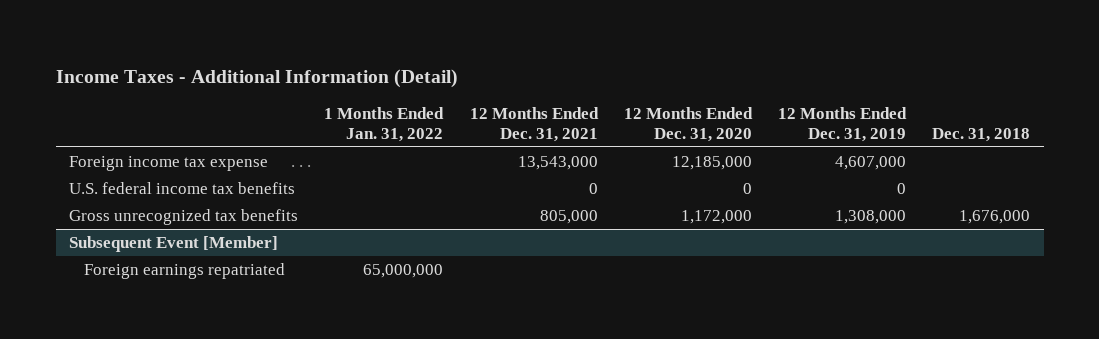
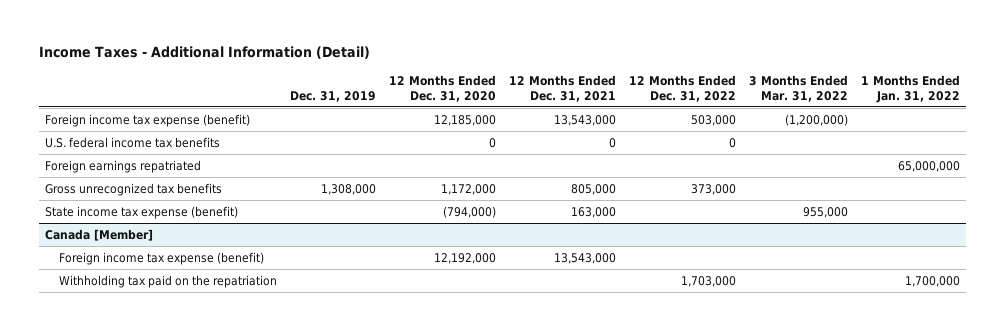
[778,106,908,142] 12 Months Ended Dec. 31, 2019 -> none
[932,127,1031,142] Dec. 31, 2018 -> none
none -> [289,90,376,102] Dec. 31, 2019
none -> [628,75,736,102] 12 Months Ended Dec. 31, 2022
none -> [748,75,848,102] 3 Months Ended Mar. 31, 2022
[69,155,269,171] Foreign income tax expense -> [45,114,251,128] Foreign income tax expense (benefit)
[69,235,279,252] Subsequent Event [Member] -> none
[69,208,299,225] Gross unrecognized tax benefits -> [45,183,223,197] Gross unrecognized tax benefits
none -> [45,206,239,220] State income tax expense (benefit)
none -> [45,229,154,242] Canada [Member]
none -> [58,252,264,266] Foreign income tax expense (benefit)
none -> [58,275,277,289] Withholding tax paid on the repatriation

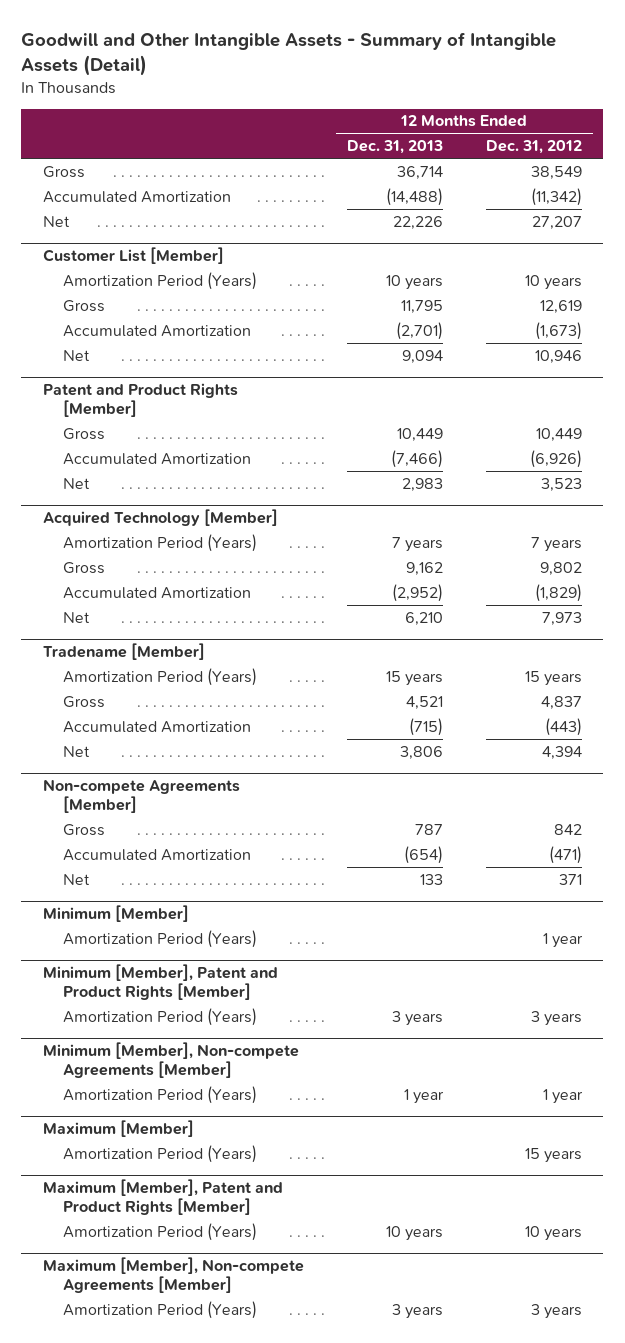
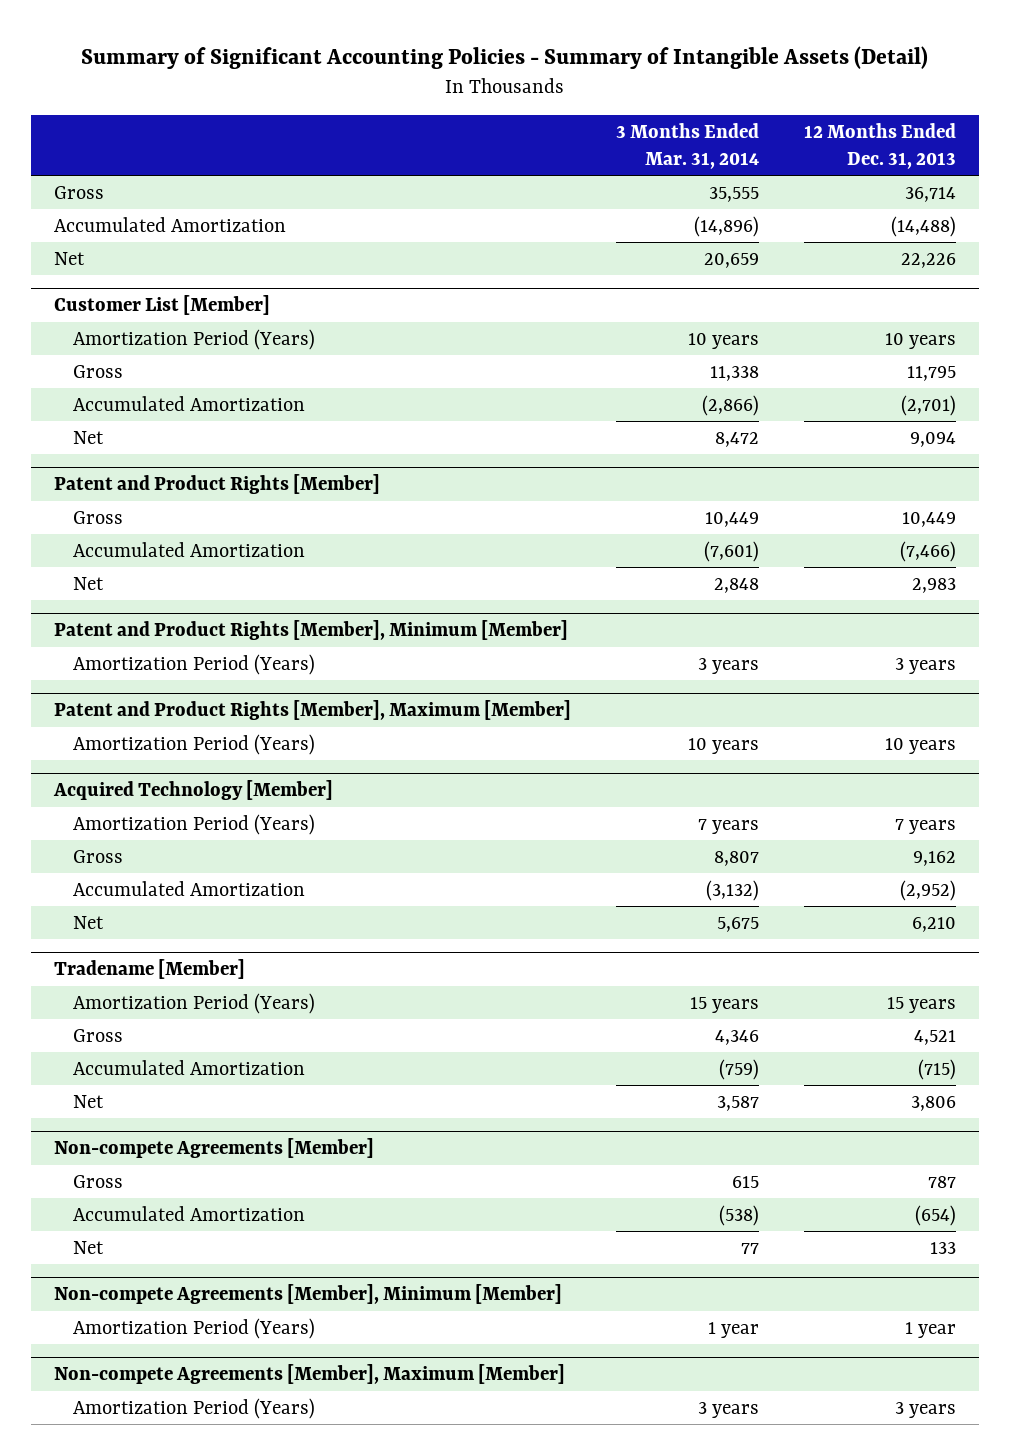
[21,31,557,76] Goodwill and Other Intangible Assets - Summary of Intangible Assets (Detail) -> [80,46,928,70] Summary of Significant Accounting Policies - Summary of Intangible Assets (Detail)
[485,140,582,155] Dec. 31, 2012 -> none
none -> [615,122,759,170] 3 Months Ended Mar. 31, 2014
none -> [53,620,568,641] Patent and Product Rights [Member], Minimum [Member]
none -> [72,653,315,675] Amortization Period (Years)
none -> [53,700,571,721] Patent and Product Rights [Member], Maximum [Member]
none -> [72,733,315,755] Amortization Period (Years)
[42,905,189,923] Minimum [Member] -> none
[62,929,257,948] Amortization Period (Years) -> none
[42,964,278,1000] Minimum [Member], Patent and Product Rights [Member] -> none
[62,1007,257,1026] Amortization Period (Years) -> none
[42,1042,299,1078] Minimum [Member], Non-compete Agreements [Member] -> [53,1284,562,1305] Non-compete Agreements [Member], Minimum [Member]
[42,1120,194,1138] Maximum [Member] -> none
[62,1144,257,1163] Amortization Period (Years) -> none
[42,1179,283,1215] Maximum [Member], Patent and Product Rights [Member] -> none
[62,1222,257,1241] Amortization Period (Years) -> none
[42,1257,304,1293] Maximum [Member], Non-compete Agreements [Member] -> [53,1364,565,1385] Non-compete Agreements [Member], Maximum [Member]

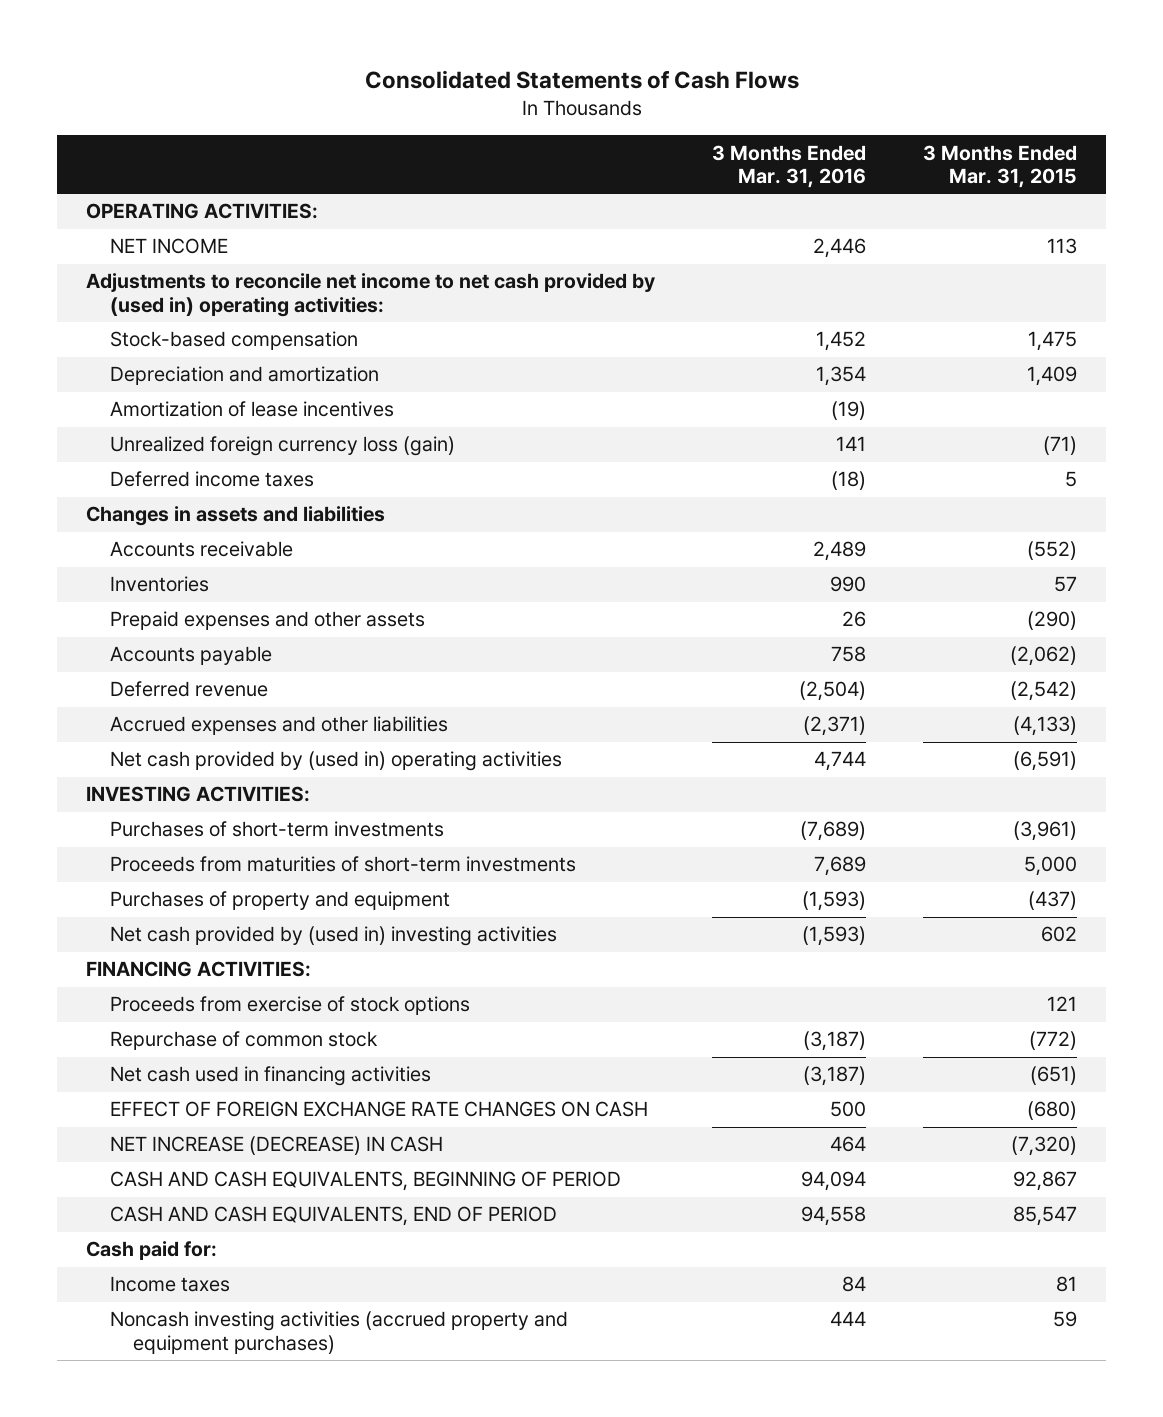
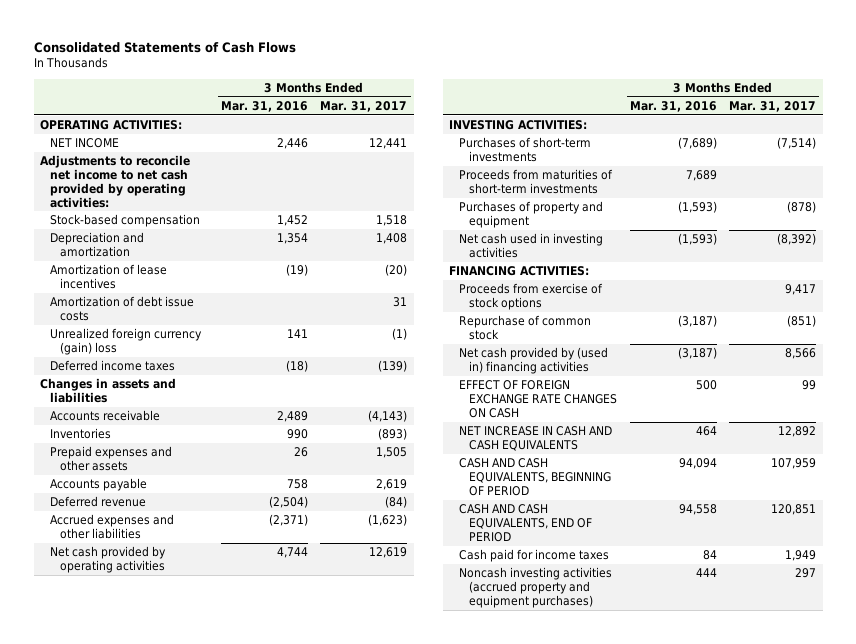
[923,144,1078,189] 3 Months Ended Mar. 31, 2015 -> none
none -> [320,100,408,112] Mar. 31, 2017
[85,273,655,317] Adjustments to reconcile net income to net cash provided by (used in) operating activities: -> [40,155,191,208] Adjustments to reconcile net income to net cash provided by operating activities:
none -> [50,296,195,321] Amortization of debt issue costs
[109,436,455,457] Unrealized foreign currency loss (gain) -> [50,328,203,355] Unrealized foreign currency (gain) loss
[109,751,562,772] Net cash provided by (used in) operating activities -> [50,546,167,573] Net cash provided by operating activities
[109,926,557,947] Net cash provided by (used in) investing activities -> [458,233,603,258] Net cash used in investing activities
[109,1066,431,1087] Net cash used in financing activities -> [458,347,608,374] Net cash provided by (used in) financing activities
[109,1136,443,1156] NET INCREASE (DECREASE) IN CASH -> [458,426,612,451] NET INCREASE IN CASH AND CASH EQUIVALENTS
[85,1241,217,1261] Cash paid for: -> none
[109,1276,230,1293] Income taxes -> [458,549,609,563] Cash paid for income taxes

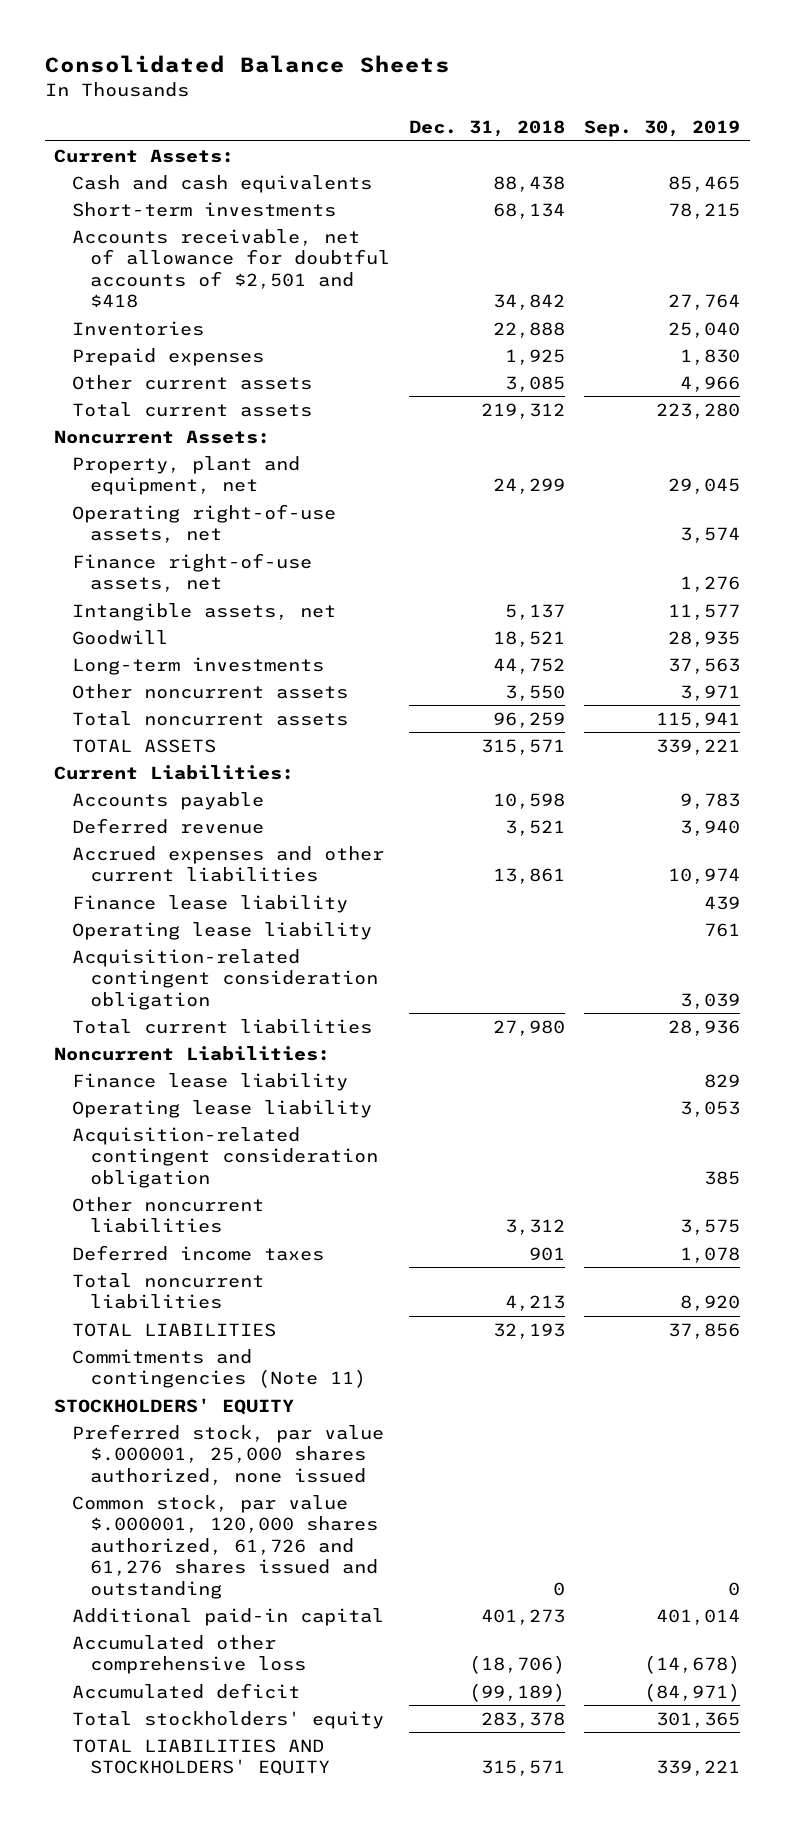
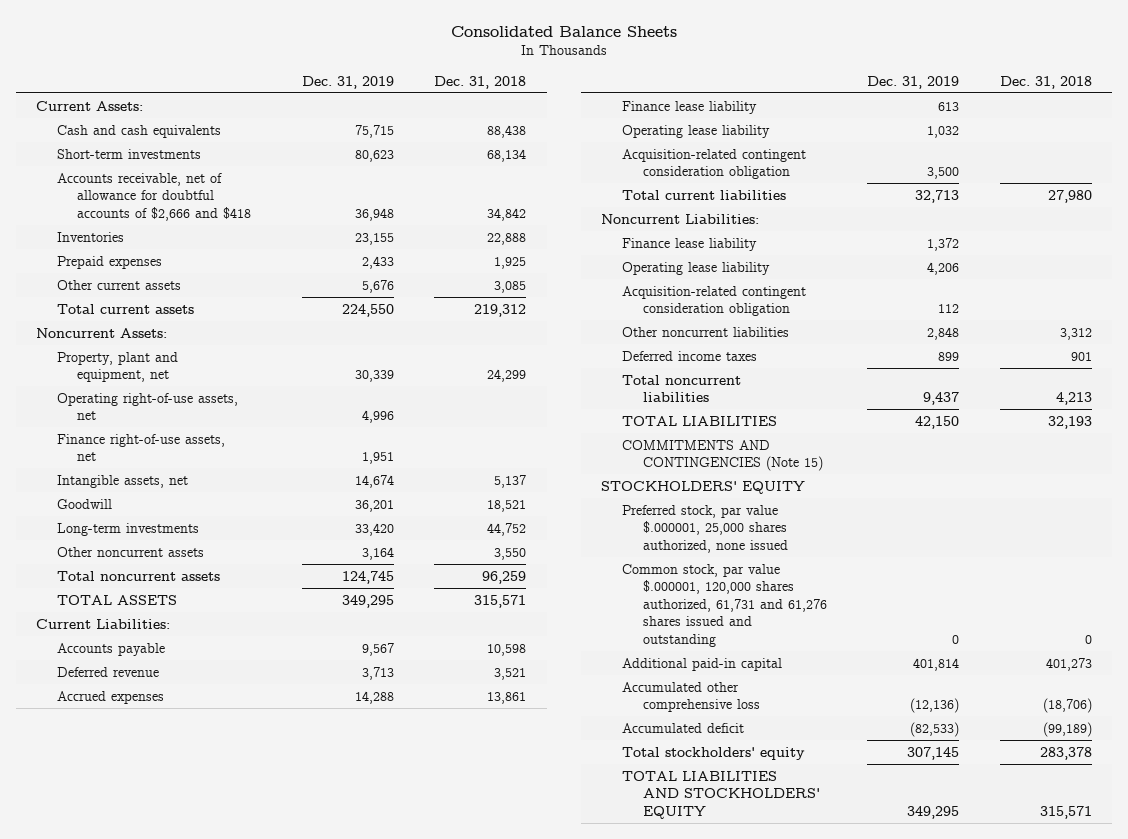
[584,120,741,138] Sep. 30, 2019 -> none
none -> [301,75,394,89] Dec. 31, 2019
[72,228,391,309] Accounts receivable, net of allowance for doubtful accounts of $2,501 and $418 -> [56,172,252,221] Accounts receivable, net of allowance for doubtful accounts of $2,666 and $418
[72,845,385,883] Accrued expenses and other current liabilities -> [56,690,164,704] Accrued expenses
[72,1348,367,1389] Commitments and contingencies (Note 11) -> [622,439,823,472] COMMITMENTS AND CONTINGENCIES (Note 15)
[72,1494,379,1599] Common stock, par value $.000001, 120,000 shares authorized, 61,726 and 61,276 shares issued and outstanding -> [622,563,827,647] Common stock, par value $.000001, 120,000 shares authorized, 61,731 and 61,276 shares issued and outstanding

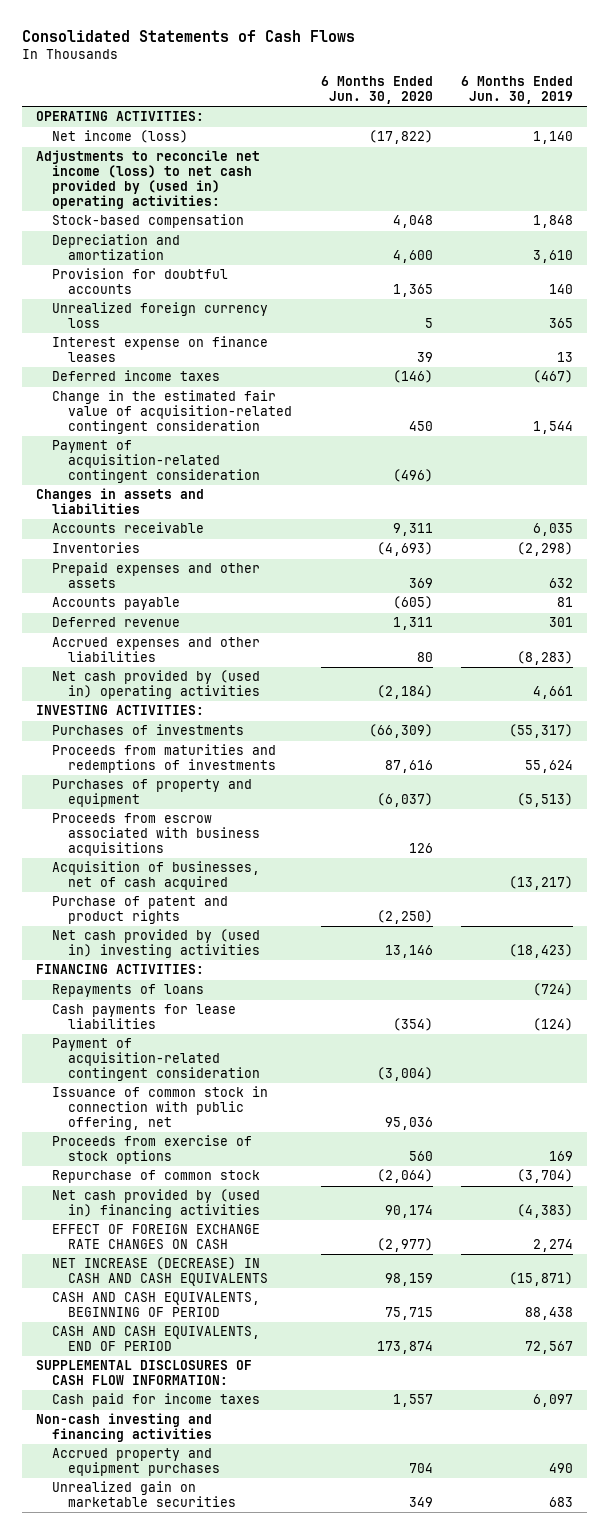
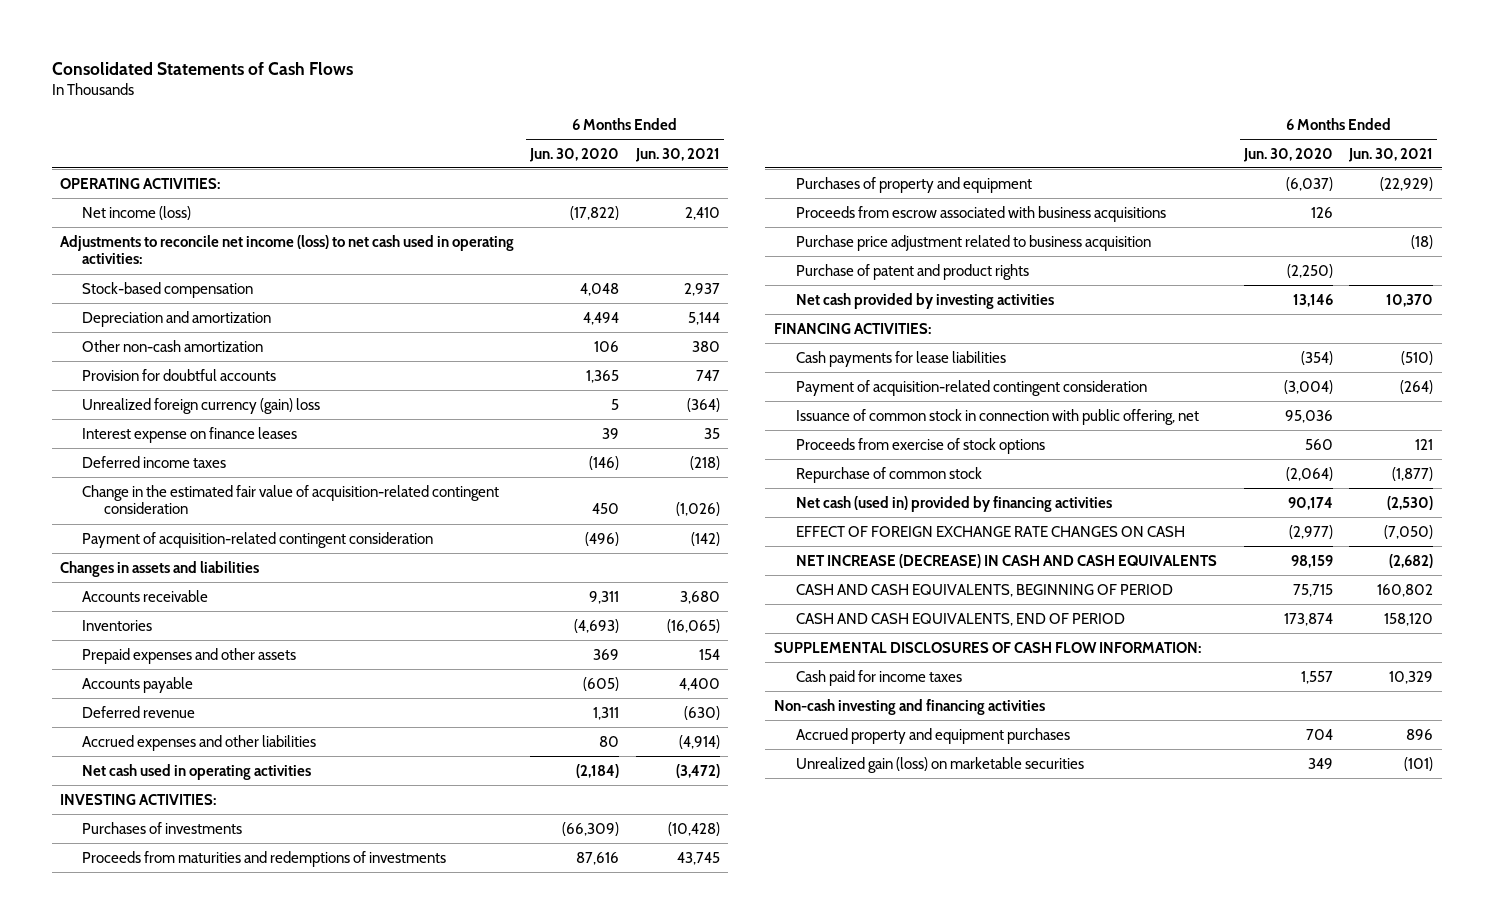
[460,76,573,105] 6 Months Ended Jun. 30, 2019 -> none
none -> [634,147,720,162] Jun. 30, 2021
[36,150,261,209] Adjustments to reconcile net income (loss) to net cash provided by (used in) operating activities: -> [60,234,515,265] Adjustments to reconcile net income (loss) to net cash used in operating activities:
[392,250,433,264] 4,600 -> [583,311,620,325] 4,494
none -> [82,339,264,352] Other non-cash amortization
[52,302,269,329] Unrealized foreign currency loss -> [82,397,321,414] Unrealized foreign currency (gain) loss
[52,670,261,700] Net cash provided by (used in) operating activities -> [82,763,312,780] Net cash used in operating activities
[52,861,261,891] Acquisition of businesses, net of cash acquired -> [795,234,1151,251] Purchase price adjustment related to business acquisition
[52,929,261,959] Net cash provided by (used in) investing activities -> [795,292,1054,309] Net cash provided by investing activities
[52,984,205,998] Repayments of loans -> none
[52,1189,261,1219] Net cash provided by (used in) financing activities -> [795,495,1112,512] Net cash (used in) provided by financing activities
[52,1481,237,1508] Unrealized gain on marketable securities -> [795,756,1084,773] Unrealized gain (loss) on marketable securities

